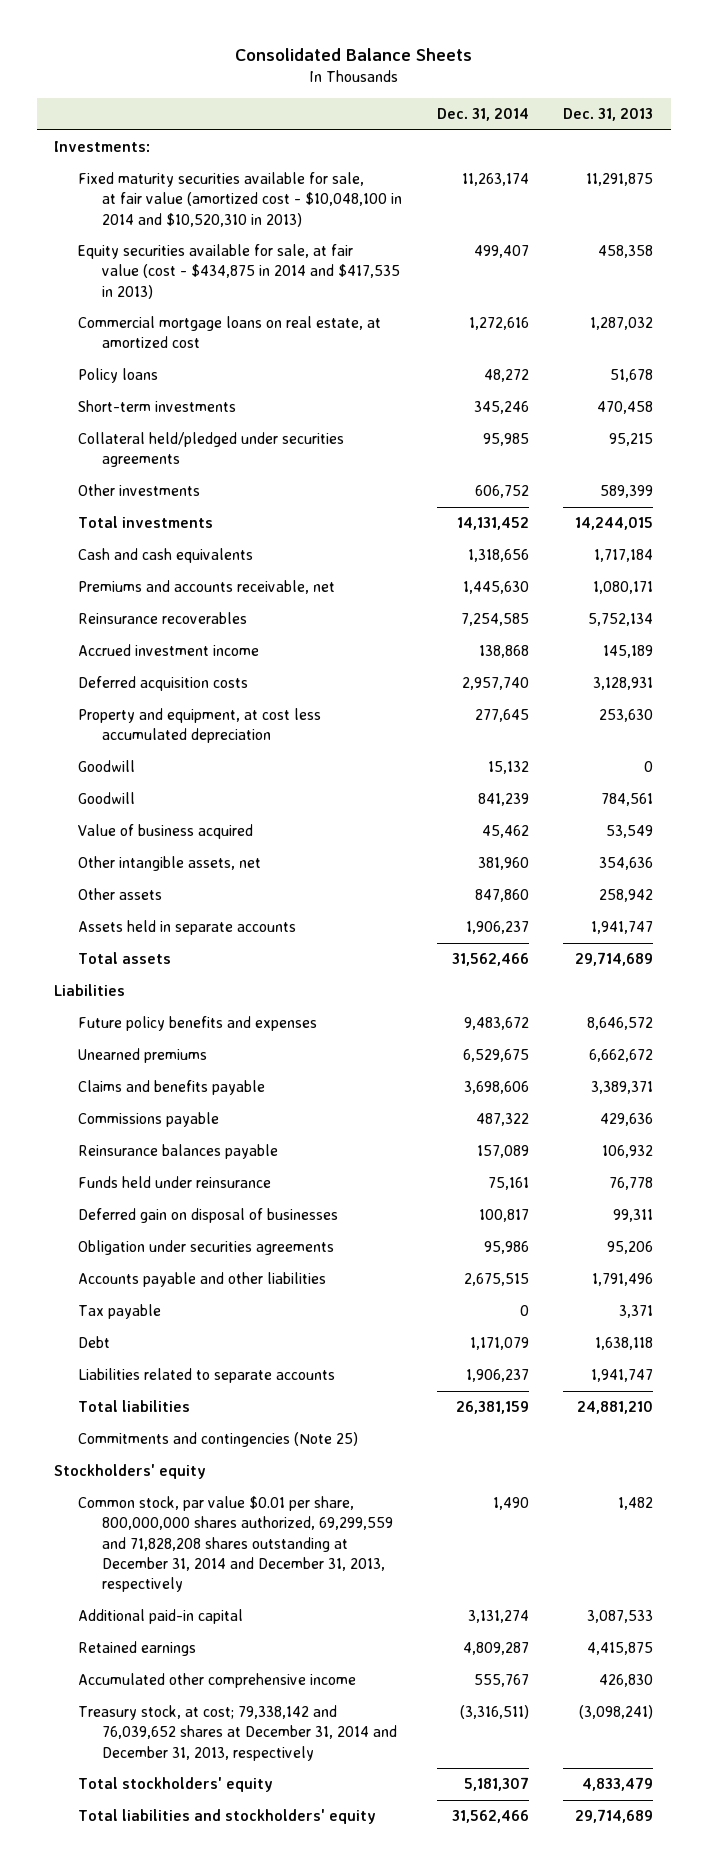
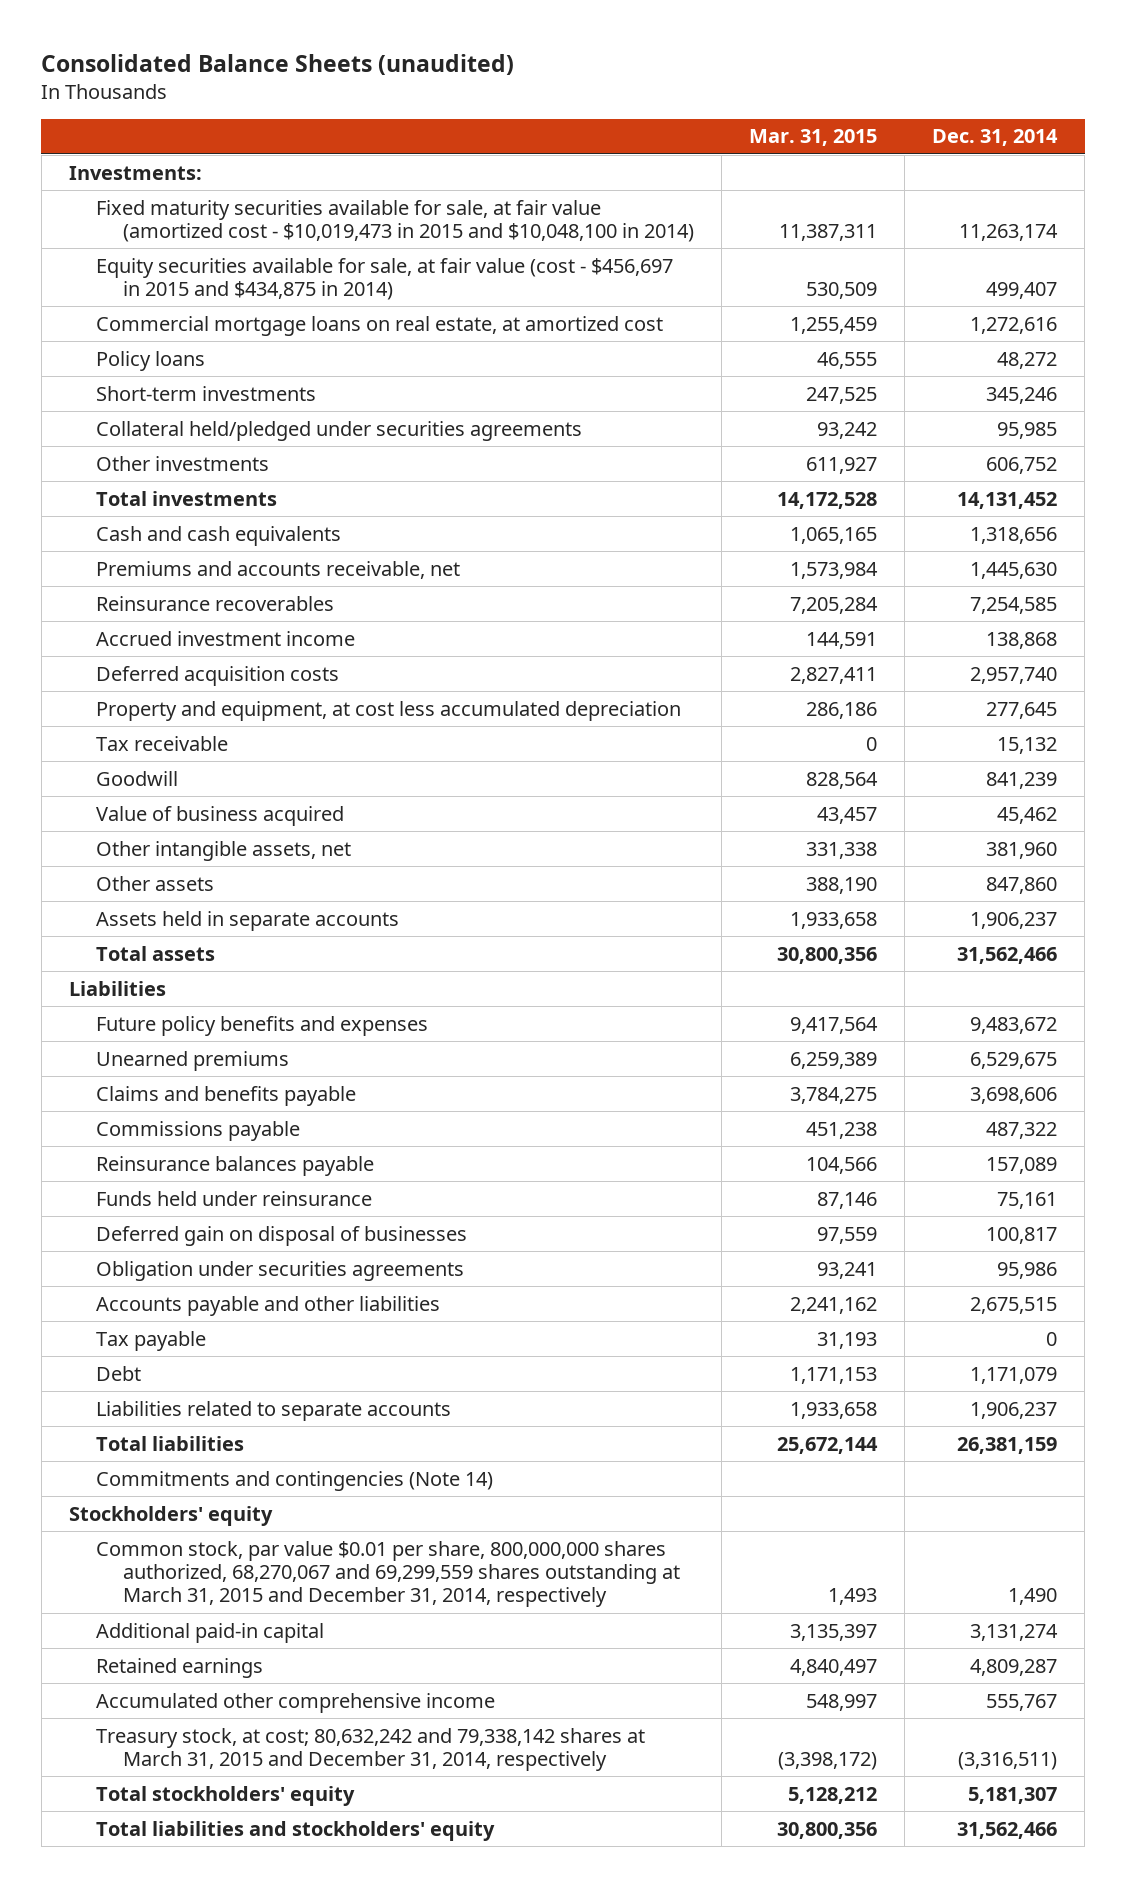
[234,48,472,62] Consolidated Balance Sheets -> [41,54,515,76] Consolidated Balance Sheets (unaudited)
[563,108,654,122] Dec. 31, 2013 -> none
none -> [749,129,878,147] Mar. 31, 2015
[78,172,403,227] Fixed maturity securities available for sale, at fair value (amortized cost - $10,048,100 in 2014 and $10,520,310 in 2013) -> [95,199,694,242] Fixed maturity securities available for sale, at fair value (amortized cost - $10,019,473 in 2015 and $10,048,100 in 2014)
[78,244,401,299] Equity securities available for sale, at fair value (cost - $434,875 in 2014 and $417,535 in 2013) -> [95,257,673,300] Equity securities available for sale, at fair value (cost - $456,697 in 2015 and $434,875 in 2014)
[78,760,136,773] Goodwill -> [95,735,228,751] Tax receivable
[78,1432,359,1448] Commitments and contingencies (Note 25) -> [95,1470,493,1491] Commitments and contingencies (Note 14)
[78,1496,394,1593] Common stock, par value $0.01 per share, 800,000,000 shares authorized, 69,299,559 and 71,828,208 shares outstanding at December 31, 2014 and December 31, 2013, respectively -> [95,1540,680,1608] Common stock, par value $0.01 per share, 800,000,000 shares authorized, 68,270,067 and 69,299,559 shares outstanding at March 31, 2015 and December 31, 2014, respectively
[78,1705,398,1761] Treasury stock, at cost; 79,338,142 and 76,039,652 shares at December 31, 2014 and December 31, 2013, respectively -> [95,1727,645,1771] Treasury stock, at cost; 80,632,242 and 79,338,142 shares at March 31, 2015 and December 31, 2014, respectively

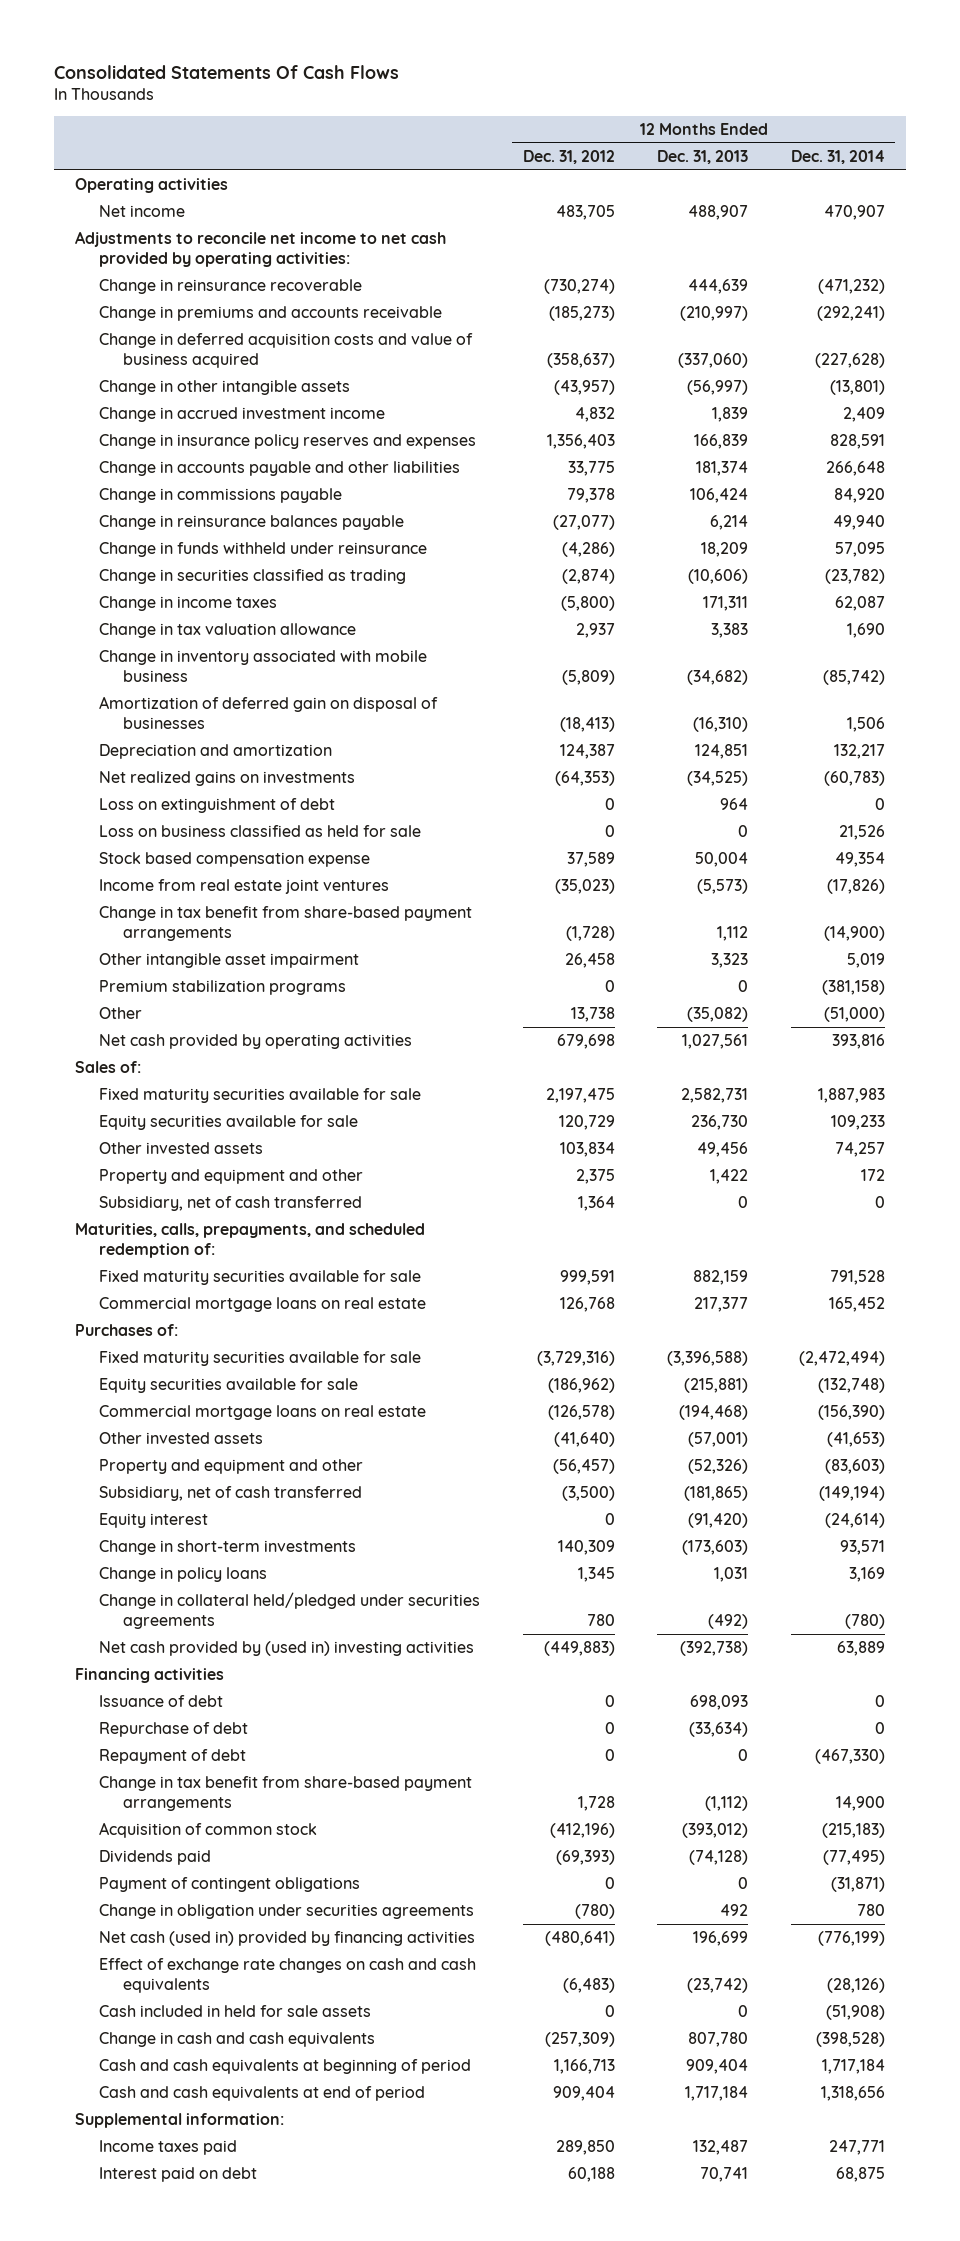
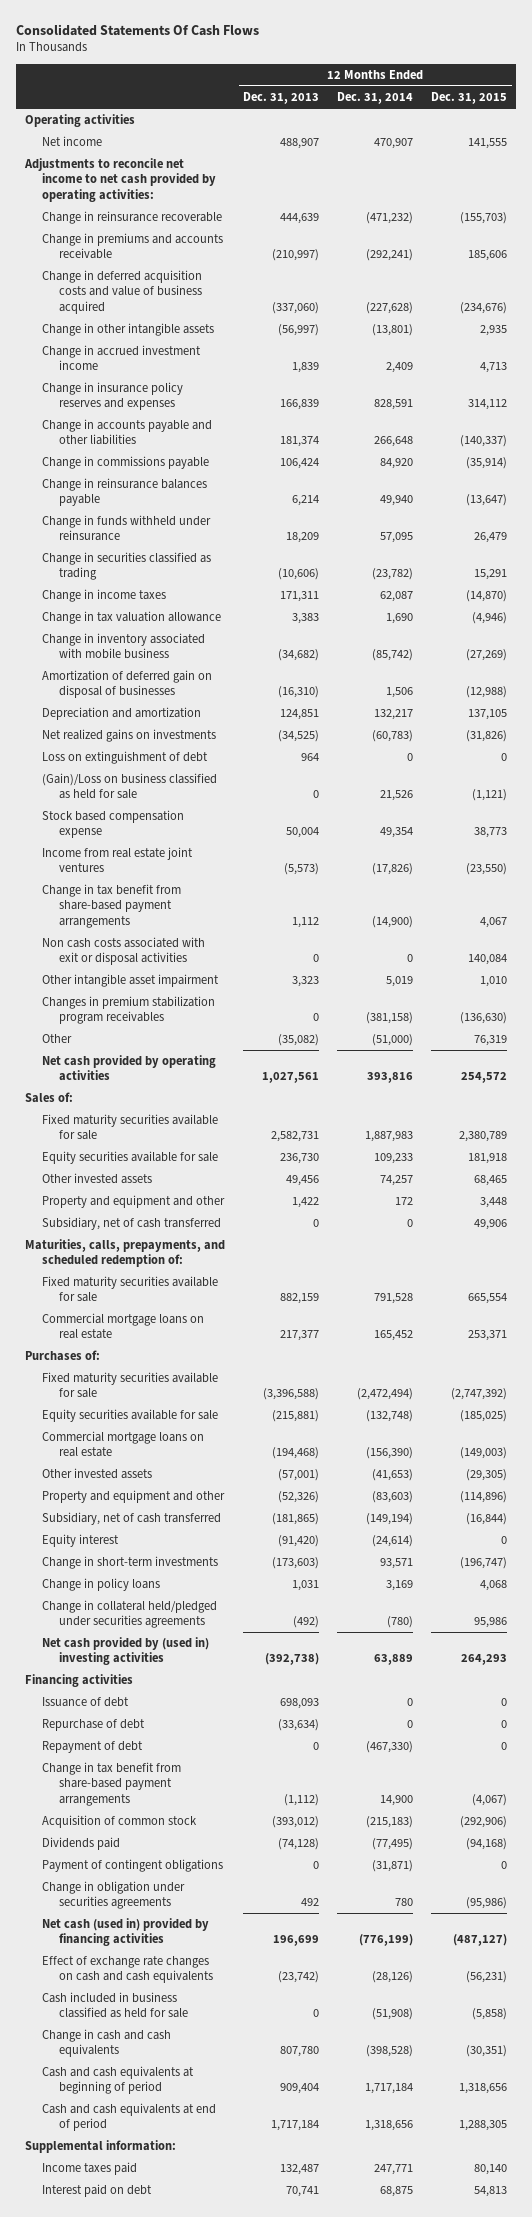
[522,149,615,164] Dec. 31, 2012 -> none
none -> [431,92,508,105] Dec. 31, 2015
[99,825,422,838] Loss on business classified as held for sale -> [41,773,217,800] (Gain)/Loss on business classified as held for sale
none -> [41,937,205,966] Non cash costs associated with exit or disposal activities
[99,980,347,996] Premium stabilization programs -> [41,996,215,1025] Changes in premium stabilization program receivables
[99,2005,372,2018] Cash included in held for sale assets -> [41,1992,188,2019] Cash included in business classified as held for sale

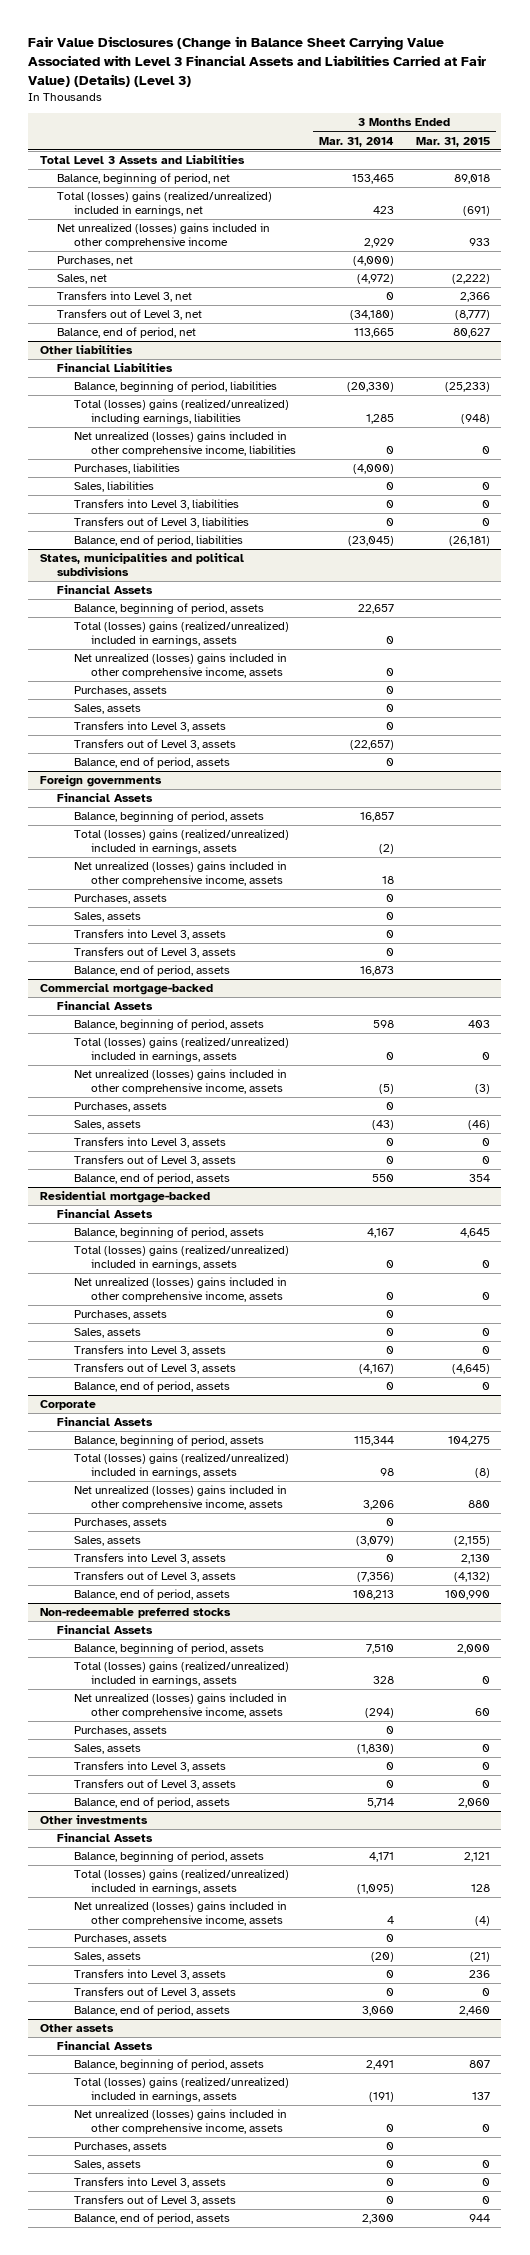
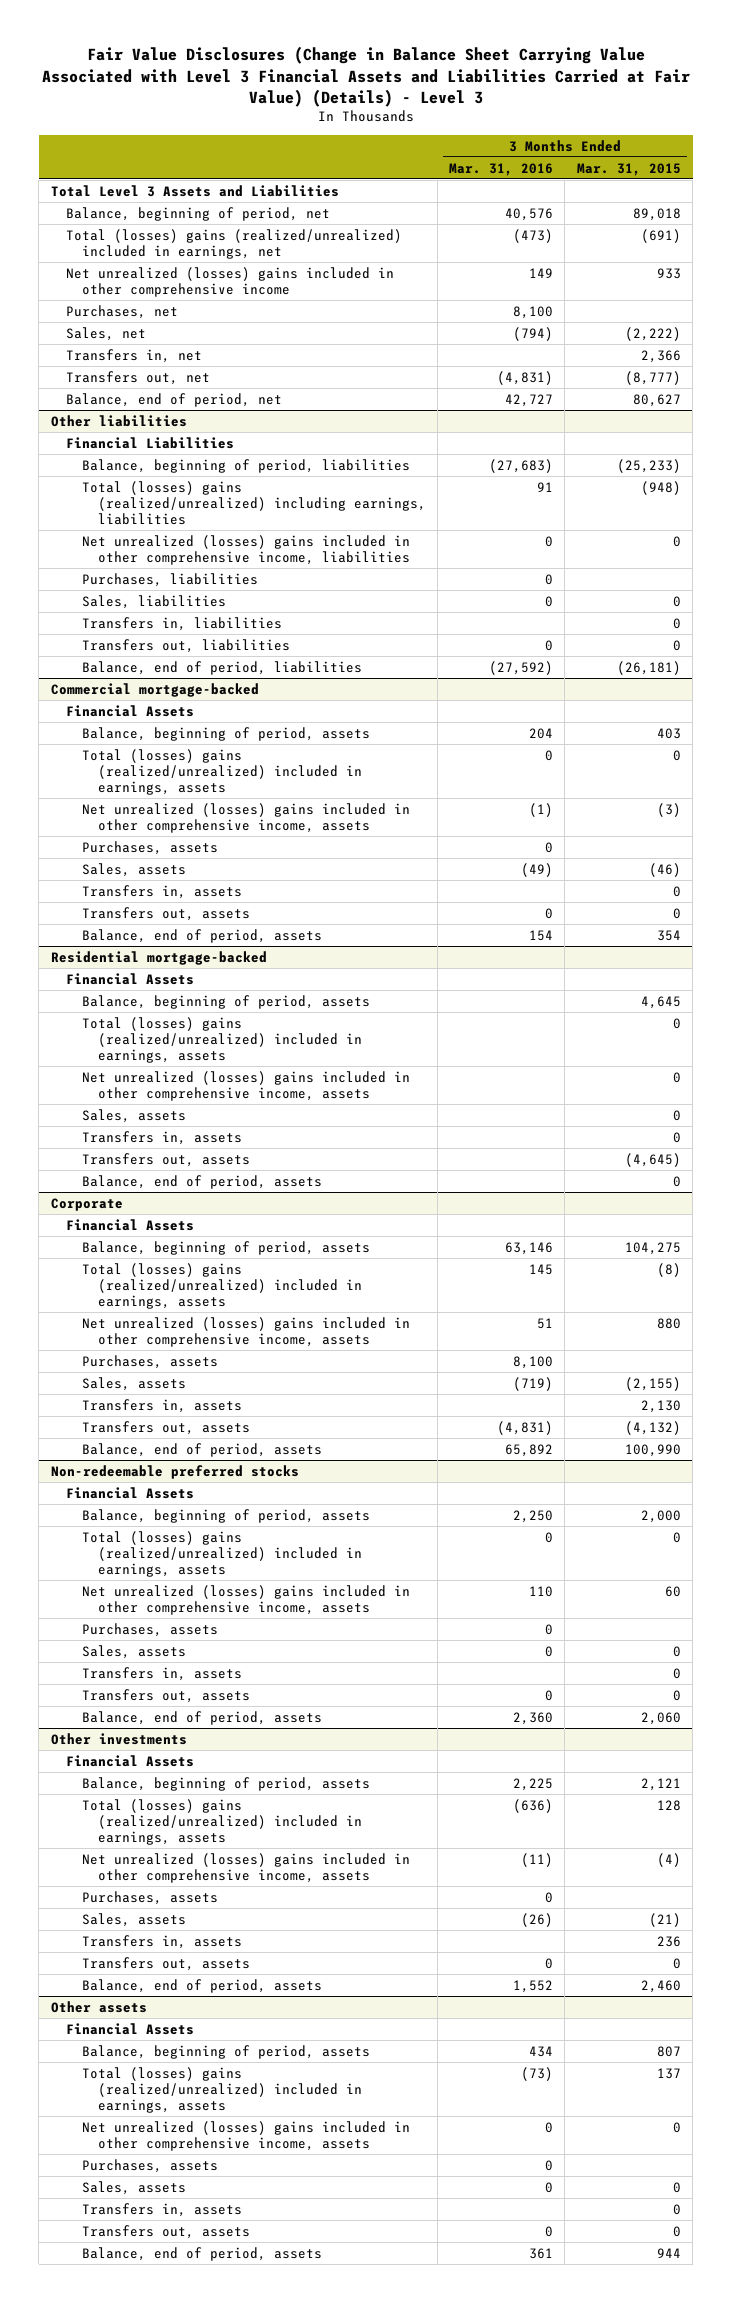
[28,36,487,87] Fair Value Disclosures (Change in Balance Sheet Carrying Value Associated with Level 3 Financial Assets and Liabilities Carried at Fair Value) (Details) (Level 3) -> [41,46,690,107] Fair Value Disclosures (Change in Balance Sheet Carrying Value Associated with Level 3 Financial Assets and Liabilities Carried at Fair Value) (Details) - Level 3
[318,136,394,147] Mar. 31, 2014 -> none
none -> [449,162,554,176] Mar. 31, 2016
[56,291,192,303] Transfers into Level 3, net -> [66,348,203,363] Transfers in, net
[56,309,202,321] Transfers out of Level 3, net -> [66,370,211,385] Transfers out, net
[74,499,240,511] Transfers into Level 3, liabilities -> [81,616,282,631] Transfers in, liabilities
[74,517,250,529] Transfers out of Level 3, liabilities -> [81,638,290,653] Transfers out, liabilities
[39,553,244,577] States, municipalities and political subdivisions -> none
[56,585,153,595] Financial Assets -> none
[74,603,265,615] Balance, beginning of period, assets -> none
[74,621,290,647] Total (losses) gains (realized/unrealized) included in earnings, assets -> none
[74,653,288,679] Net unrealized (losses) gains included in other comprehensive income, assets -> none
[74,686,168,697] Purchases, assets -> none
[74,704,142,715] Sales, assets -> none
[74,721,227,733] Transfers into Level 3, assets -> none
[74,739,237,751] Transfers out of Level 3, assets -> none
[74,757,231,769] Balance, end of period, assets -> none
[39,775,162,788] Foreign governments -> none
[56,793,153,803] Financial Assets -> none
[74,811,265,823] Balance, beginning of period, assets -> none
[74,829,290,855] Total (losses) gains (realized/unrealized) included in earnings, assets -> none
[74,861,288,887] Net unrealized (losses) gains included in other comprehensive income, assets -> none
[74,894,168,905] Purchases, assets -> none
[74,912,142,923] Sales, assets -> none
[74,929,227,941] Transfers into Level 3, assets -> none
[74,947,237,959] Transfers out of Level 3, assets -> none
[74,965,231,977] Balance, end of period, assets -> none
[74,1137,227,1149] Transfers into Level 3, assets -> [81,884,242,899] Transfers in, assets
[74,1155,237,1167] Transfers out of Level 3, assets -> [81,906,250,921] Transfers out, assets
[74,1310,168,1321] Purchases, assets -> none
[74,1345,227,1357] Transfers into Level 3, assets -> [81,1130,242,1145] Transfers in, assets
[74,1363,237,1375] Transfers out of Level 3, assets -> [81,1152,250,1167] Transfers out, assets
[74,1553,227,1565] Transfers into Level 3, assets -> [81,1398,242,1413] Transfers in, assets
[74,1571,237,1583] Transfers out of Level 3, assets -> [81,1420,250,1435] Transfers out, assets
[74,1761,227,1773] Transfers into Level 3, assets -> [81,1666,242,1681] Transfers in, assets
[74,1779,237,1791] Transfers out of Level 3, assets -> [81,1688,250,1703] Transfers out, assets
[74,1969,227,1981] Transfers into Level 3, assets -> [81,1934,242,1949] Transfers in, assets
[74,1987,237,1999] Transfers out of Level 3, assets -> [81,1956,250,1971] Transfers out, assets
[74,2177,227,2189] Transfers into Level 3, assets -> [81,2202,242,2217] Transfers in, assets
[74,2195,237,2207] Transfers out of Level 3, assets -> [81,2224,250,2239] Transfers out, assets

